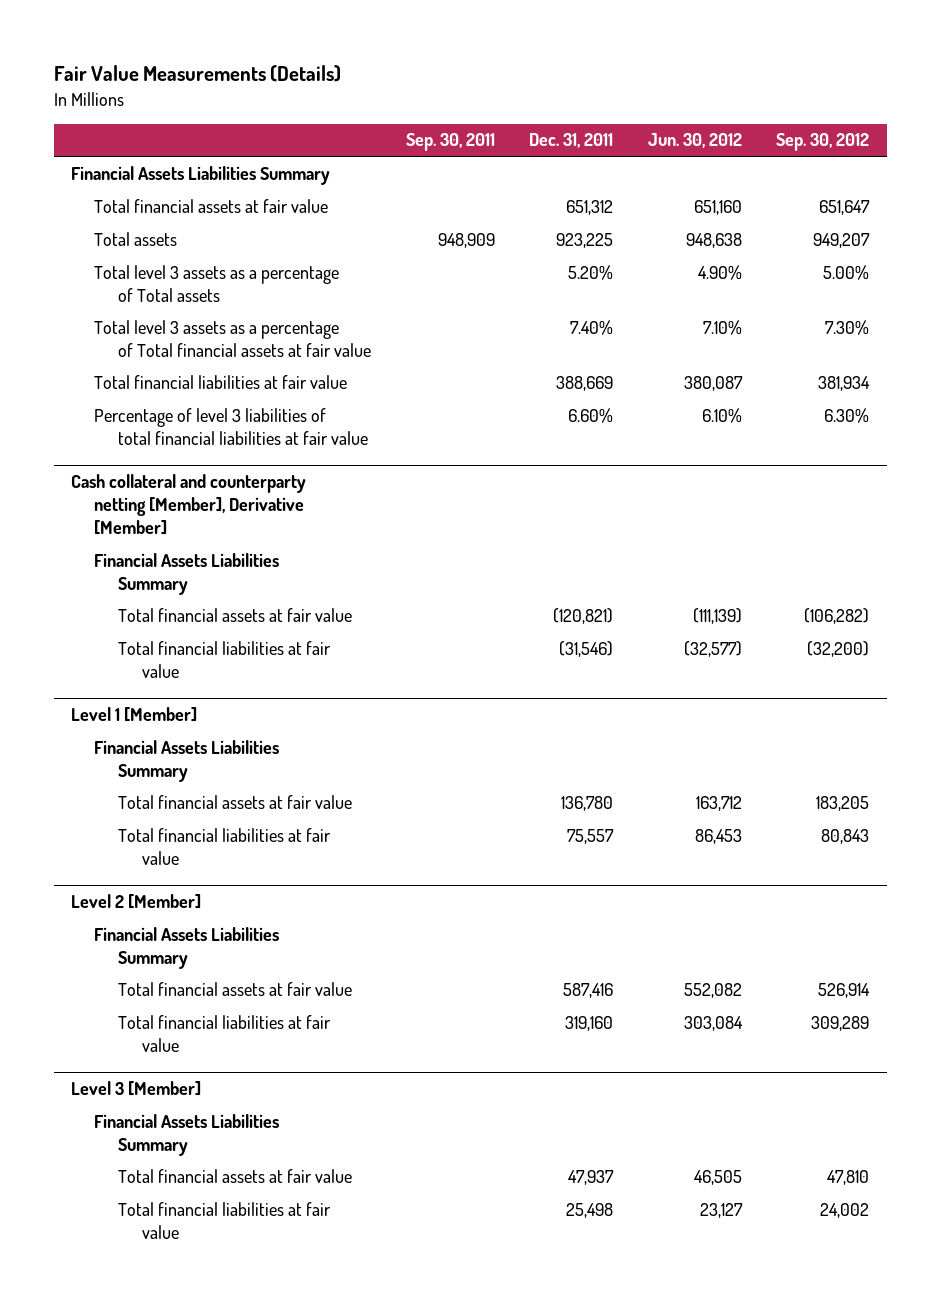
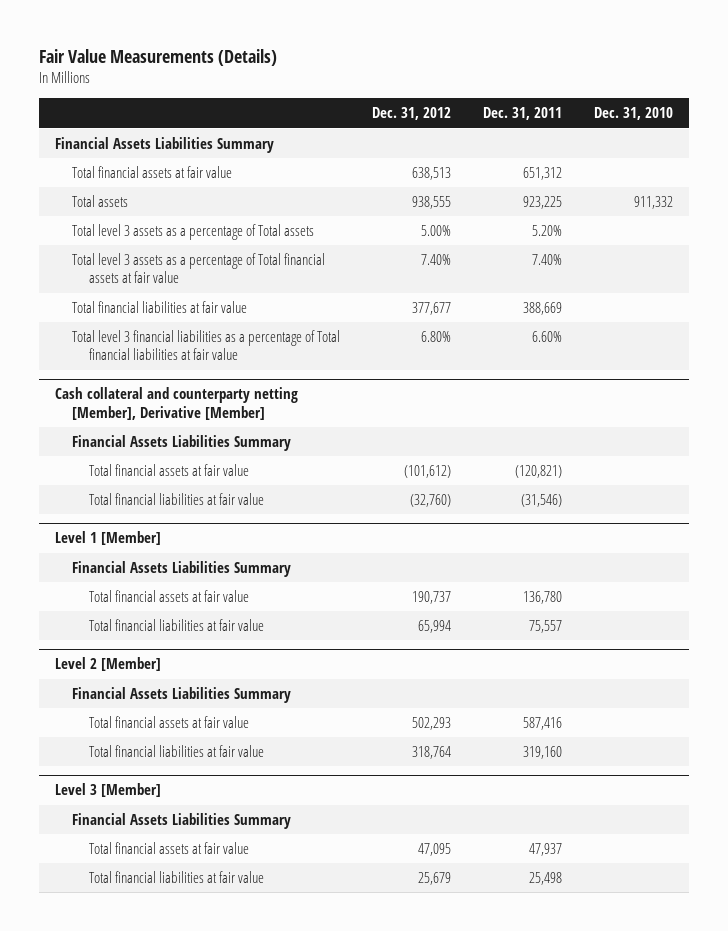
[405,133,495,152] Sep. 30, 2011 -> none
[647,133,742,149] Jun. 30, 2012 -> none
[776,133,870,152] Sep. 30, 2012 -> none
none -> [371,107,451,121] Dec. 31, 2012
none -> [593,107,673,121] Dec. 31, 2010
[94,407,369,445] Percentage of level 3 liabilities of total financial liabilities at fair value -> [71,330,340,361] Total level 3 financial liabilities as a percentage of Total financial liabilities at fair value

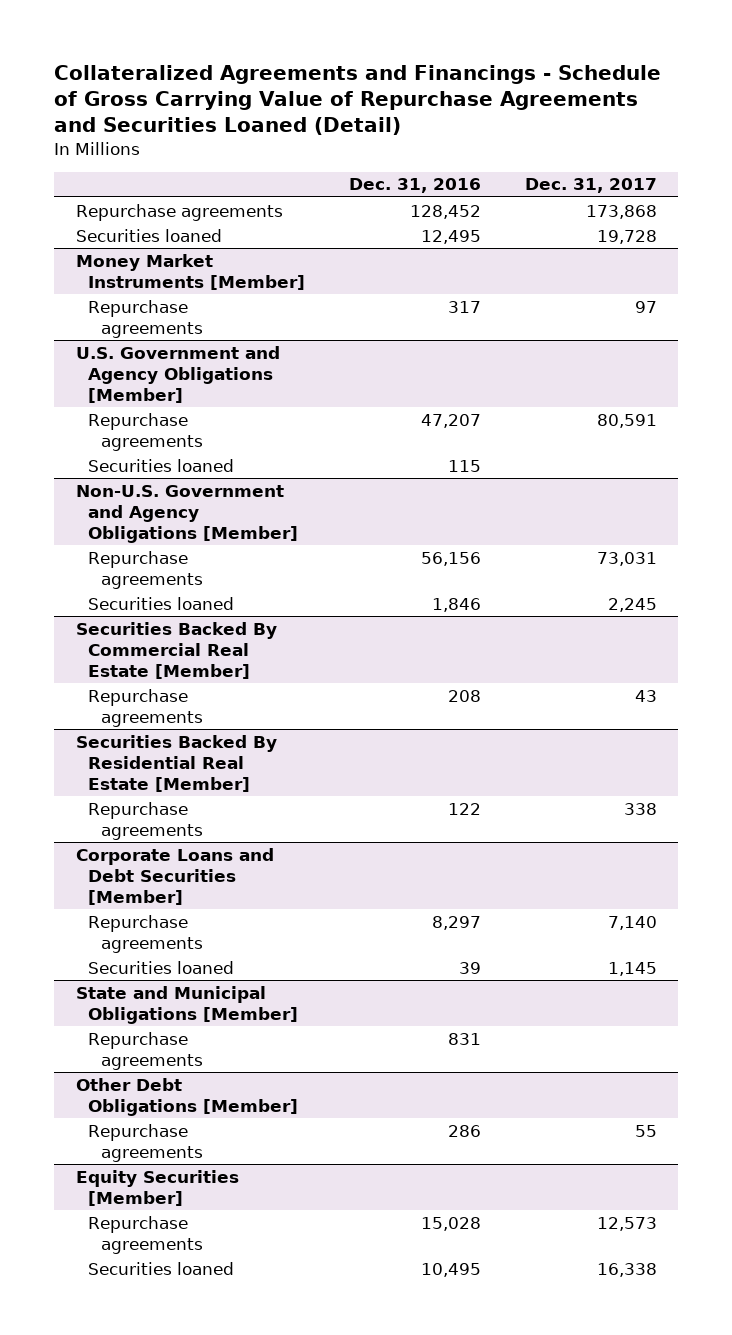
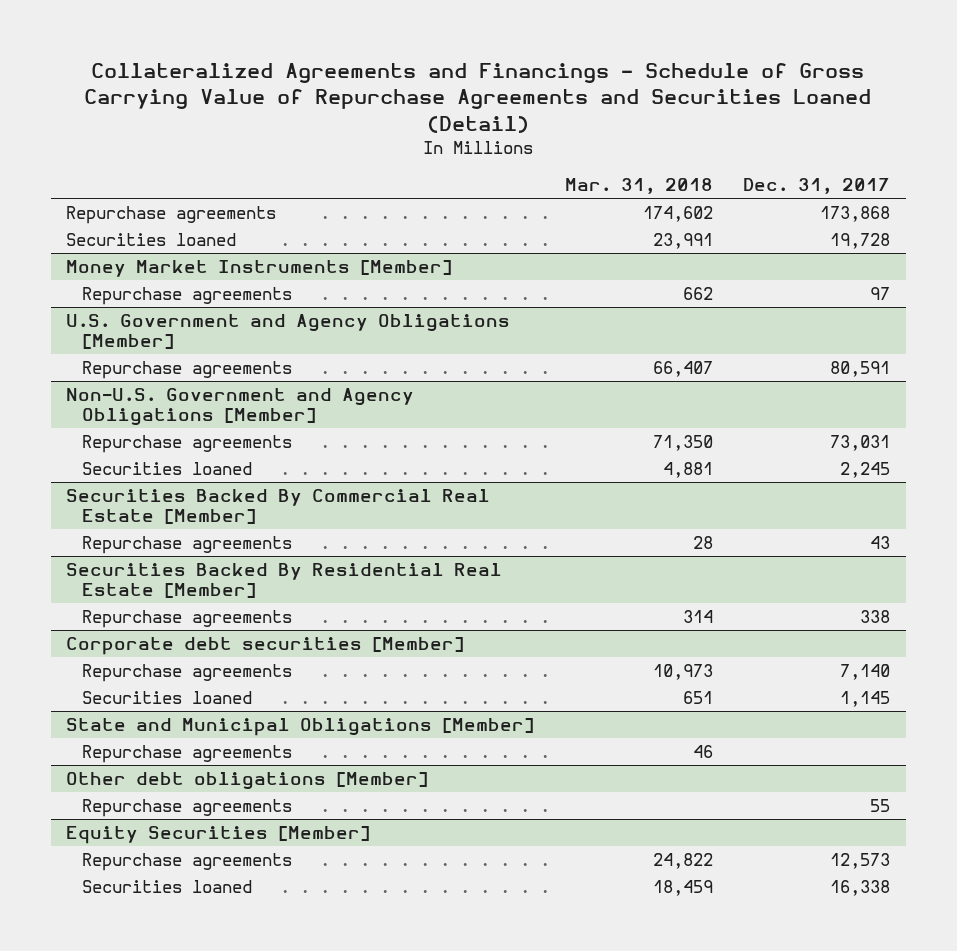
[348,178,481,194] Dec. 31, 2016 -> none
none -> [564,178,713,195] Mar. 31, 2018
[88,458,235,472] Securities loaned -> none
[75,847,274,905] Corporate Loans and Debt Securities [Member] -> [66,636,465,655] Corporate debt securities [Member]
[75,1077,299,1116] Other Debt Obligations [Member] -> [66,771,429,790] Other debt obligations [Member]

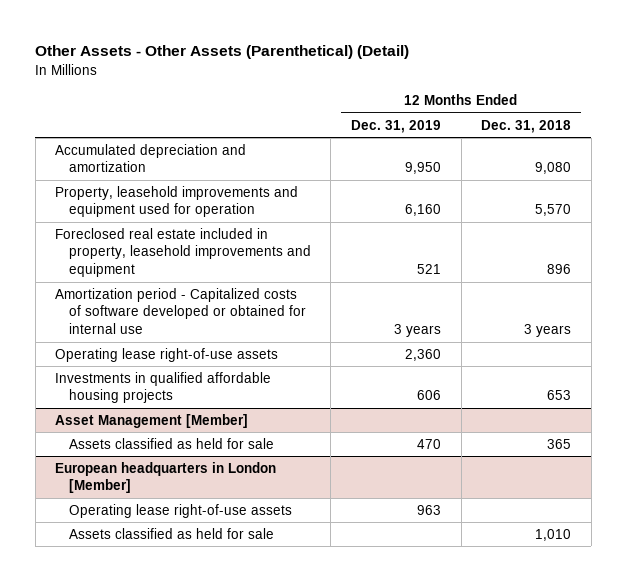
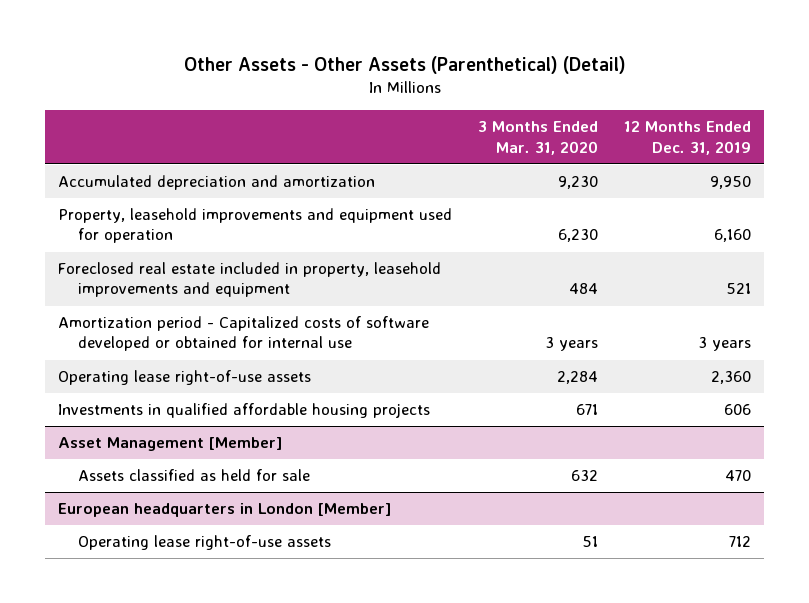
[481,119,572,133] Dec. 31, 2018 -> none
none -> [478,121,599,155] 3 Months Ended Mar. 31, 2020
[68,527,274,539] Assets classified as held for sale -> none
[417,504,442,515] 963 -> [729,536,752,548] 712

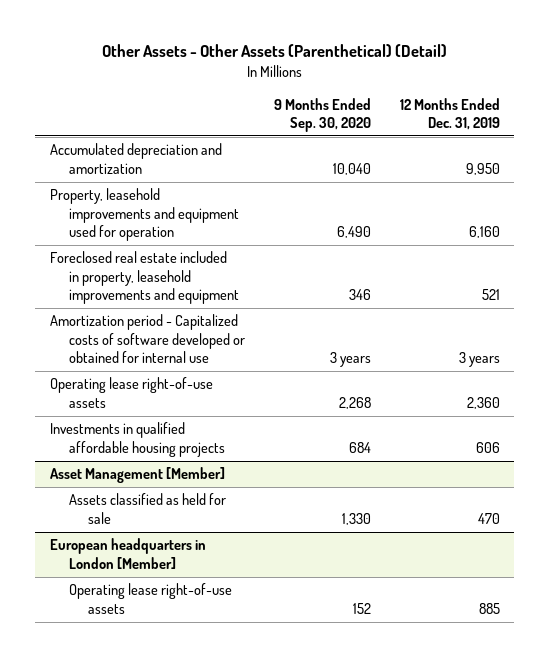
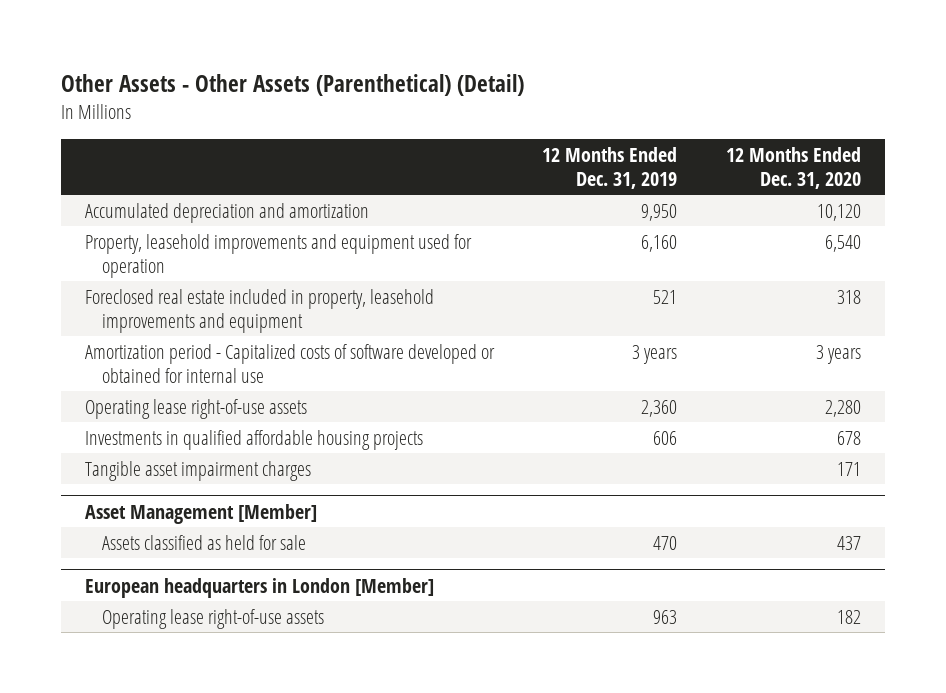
[273,97,371,132] 9 Months Ended Sep. 30, 2020 -> none
none -> [725,146,861,189] 12 Months Ended Dec. 31, 2020
none -> [85,460,312,481] Tangible asset impairment charges
[478,602,500,614] 885 -> [653,609,678,624] 963

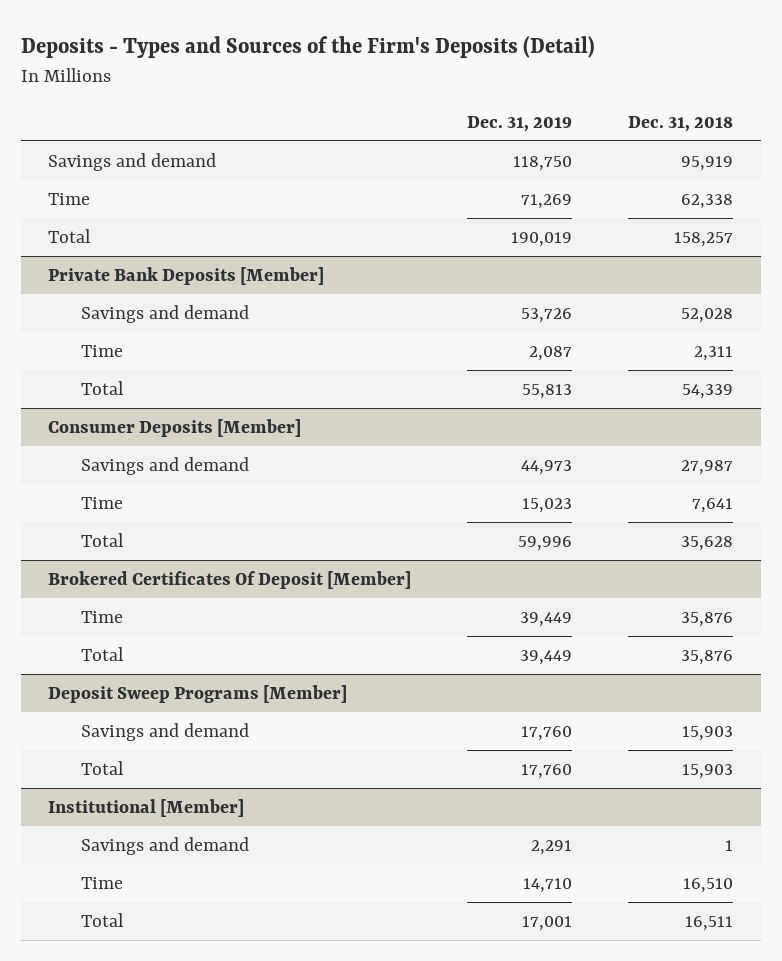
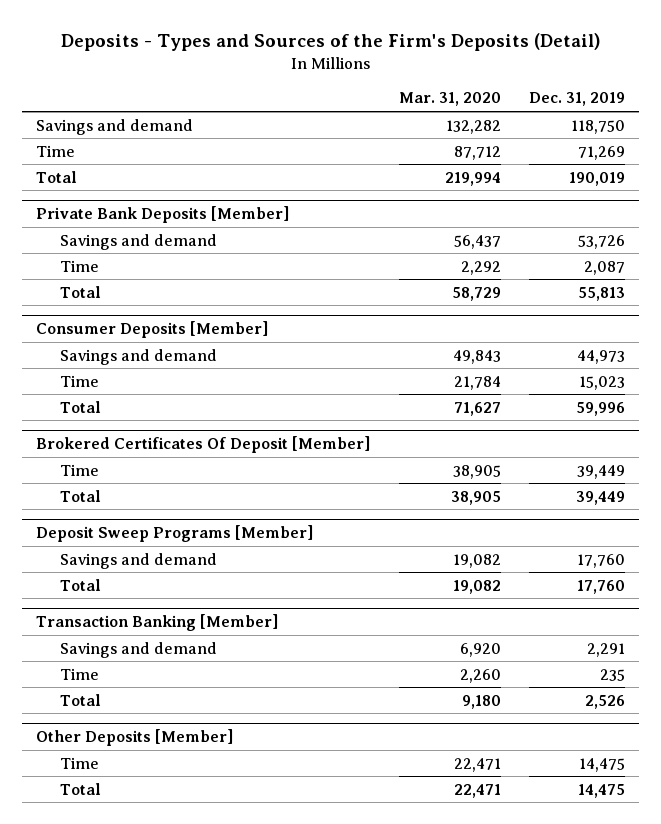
[628,115,734,132] Dec. 31, 2018 -> none
none -> [398,92,501,107] Mar. 31, 2020
[48,799,245,818] Institutional [Member] -> none
none -> [36,613,279,631] Transaction Banking [Member]
[523,878,573,894] 14,710 -> [600,668,626,681] 235
[522,916,573,932] 17,001 -> [585,694,626,709] 2,526
none -> [36,728,234,746] Other Deposits [Member]
none -> [59,756,99,769] Time
none -> [59,782,101,795] Total

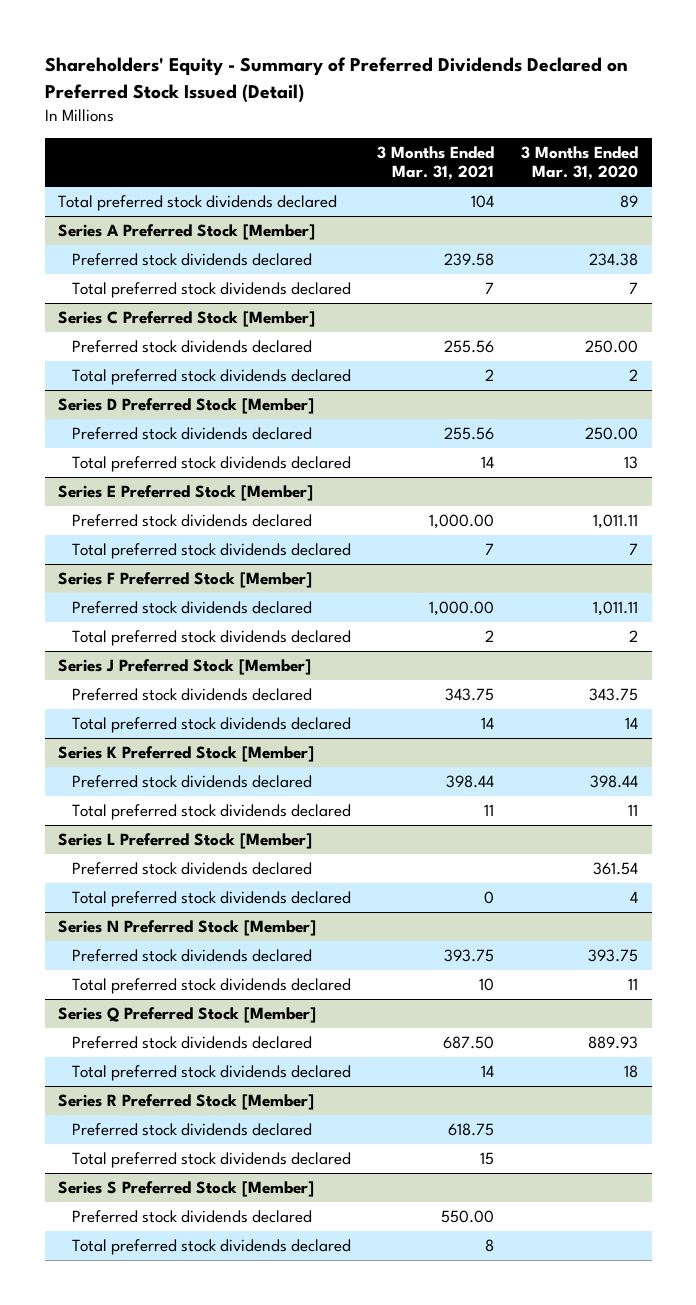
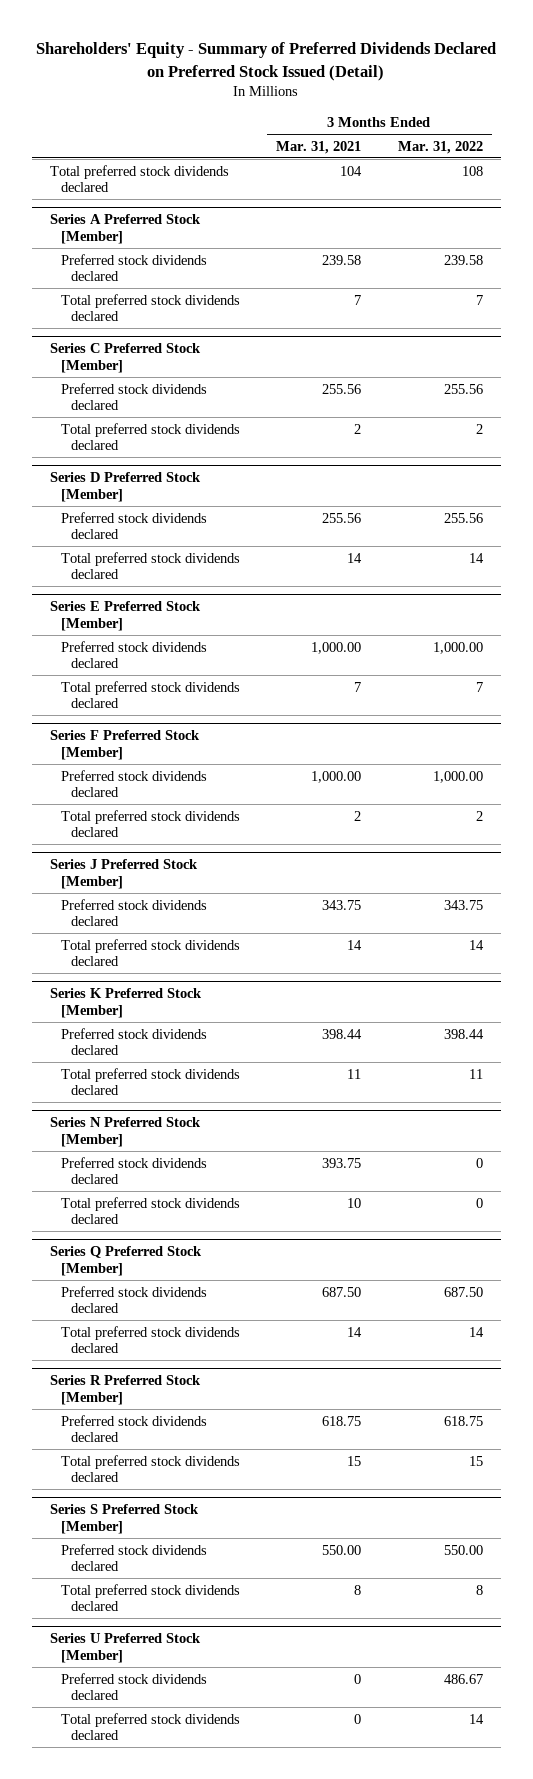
[521,145,639,181] 3 Months Ended Mar. 31, 2020 -> none
none -> [397,140,483,154] Mar. 31, 2022
[58,833,313,850] Series L Preferred Stock [Member] -> none
[71,862,312,876] Preferred stock dividends declared -> none
[71,891,351,908] Total preferred stock dividends declared -> none
none -> [50,1632,202,1663] Series U Preferred Stock [Member]
none -> [60,1672,207,1701] Preferred stock dividends declared
none -> [60,1712,240,1741] Total preferred stock dividends declared

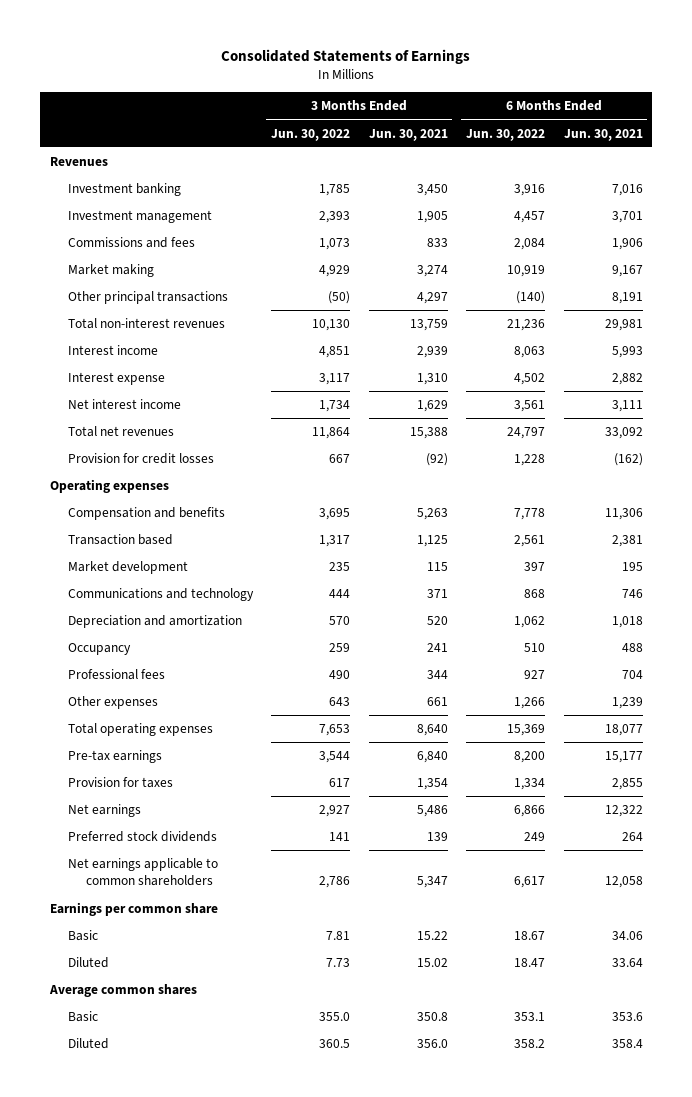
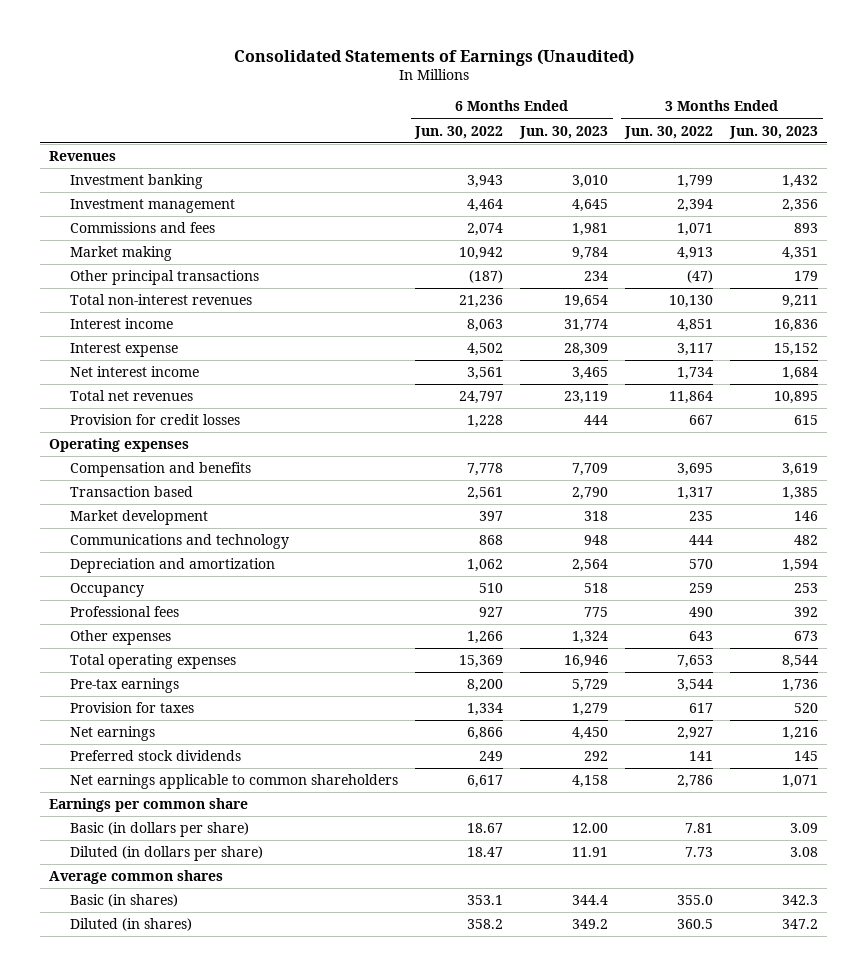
[221,48,471,64] Consolidated Statements of Earnings -> [233,48,634,66] Consolidated Statements of Earnings (Unaudited)
[368,128,448,141] Jun. 30, 2021 -> none
[563,128,643,141] Jun. 30, 2021 -> none
none -> [519,125,609,139] Jun. 30, 2023
none -> [729,125,819,139] Jun. 30, 2023
[319,184,351,197] 1,785 -> [677,175,714,189] 1,799
[514,184,546,197] 3,916 -> [467,175,504,189] 3,943
[319,211,351,224] 2,393 -> [677,199,714,213] 2,394
[514,211,546,224] 4,457 -> [467,199,504,213] 4,464
[319,238,351,251] 1,073 -> [677,223,714,237] 1,071
[514,238,546,251] 2,084 -> [467,223,504,237] 2,074
[319,265,351,278] 4,929 -> [677,247,714,261] 4,913
[507,265,546,278] 10,919 -> [459,247,504,261] 10,942
[328,291,351,305] (50) -> [687,270,714,284] (47)
[516,291,546,305] (140) -> [469,270,504,284] (187)
[67,930,98,942] Basic -> [70,822,250,838] Basic (in dollars per share)
[67,957,109,969] Diluted -> [70,846,264,862] Diluted (in dollars per share)
[67,1011,98,1023] Basic -> [70,894,179,908] Basic (in shares)
[67,1038,109,1050] Diluted -> [70,918,193,932] Diluted (in shares)

